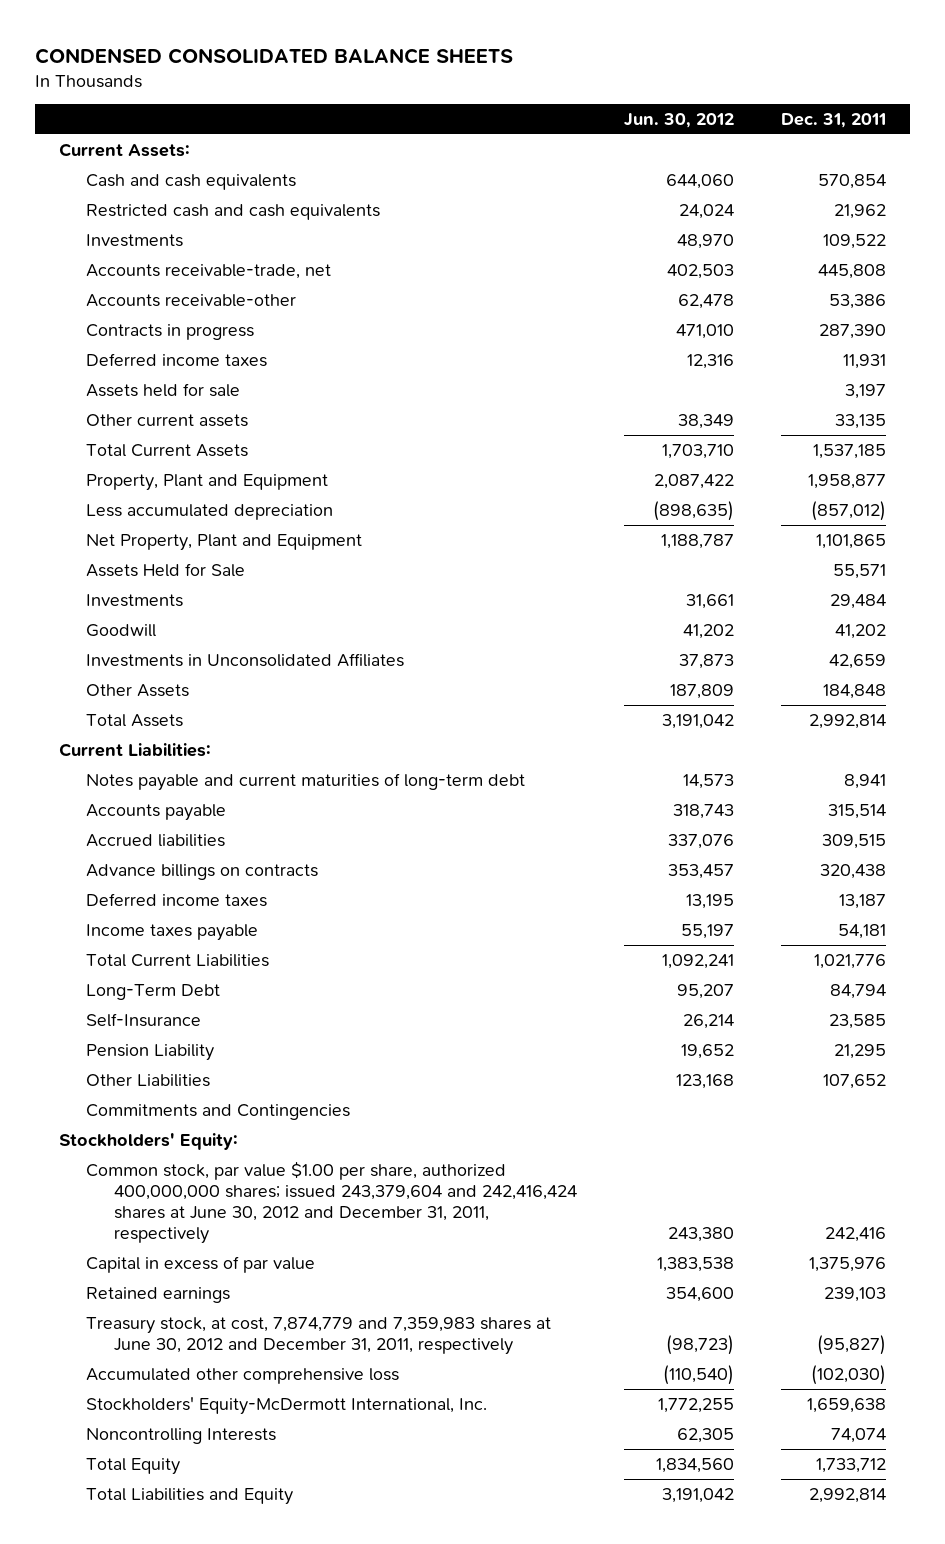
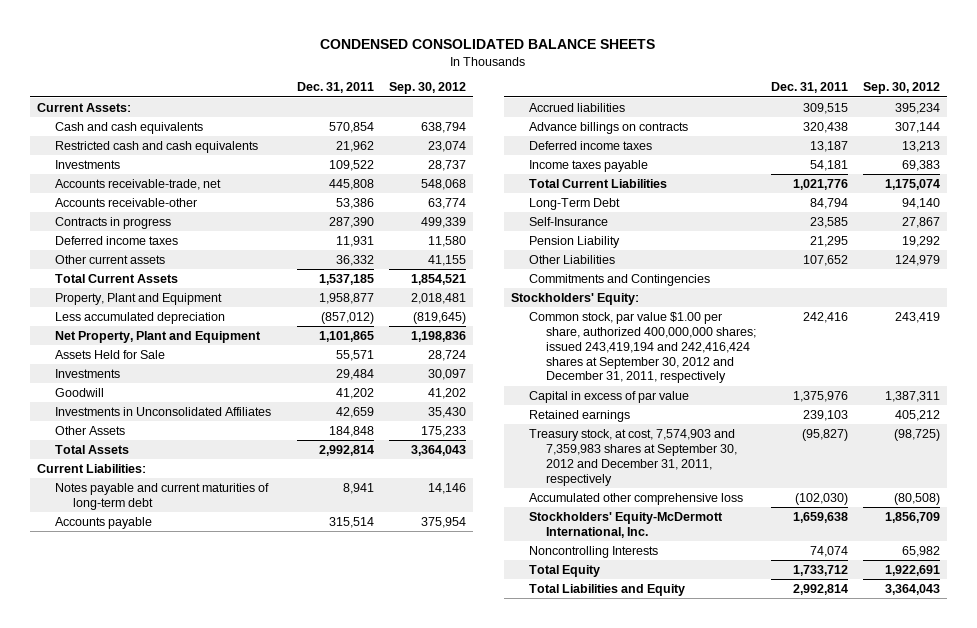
[624,113,735,129] Jun. 30, 2012 -> none
none -> [388,82,466,95] Sep. 30, 2012
[86,382,241,397] Assets held for sale -> none
[835,413,887,429] 33,135 -> [336,254,375,266] 36,332
[86,1160,578,1245] Common stock, par value $1.00 per share, authorized 400,000,000 shares; issued 243,379,604 and 242,416,424 shares at June 30, 2012 and December 31, 2011, respectively -> [528,311,757,384] Common stock, par value $1.00 per share, authorized 400,000,000 shares; issued 243,419,194 and 242,416,424 shares at September 30, 2012 and December 31, 2011, respectively
[86,1316,552,1355] Treasury stock, at cost, 7,874,779 and 7,359,983 shares at June 30, 2012 and December 31, 2011, respectively -> [528,428,738,486] Treasury stock, at cost, 7,574,903 and 7,359,983 shares at September 30, 2012 and December 31, 2011, respectively

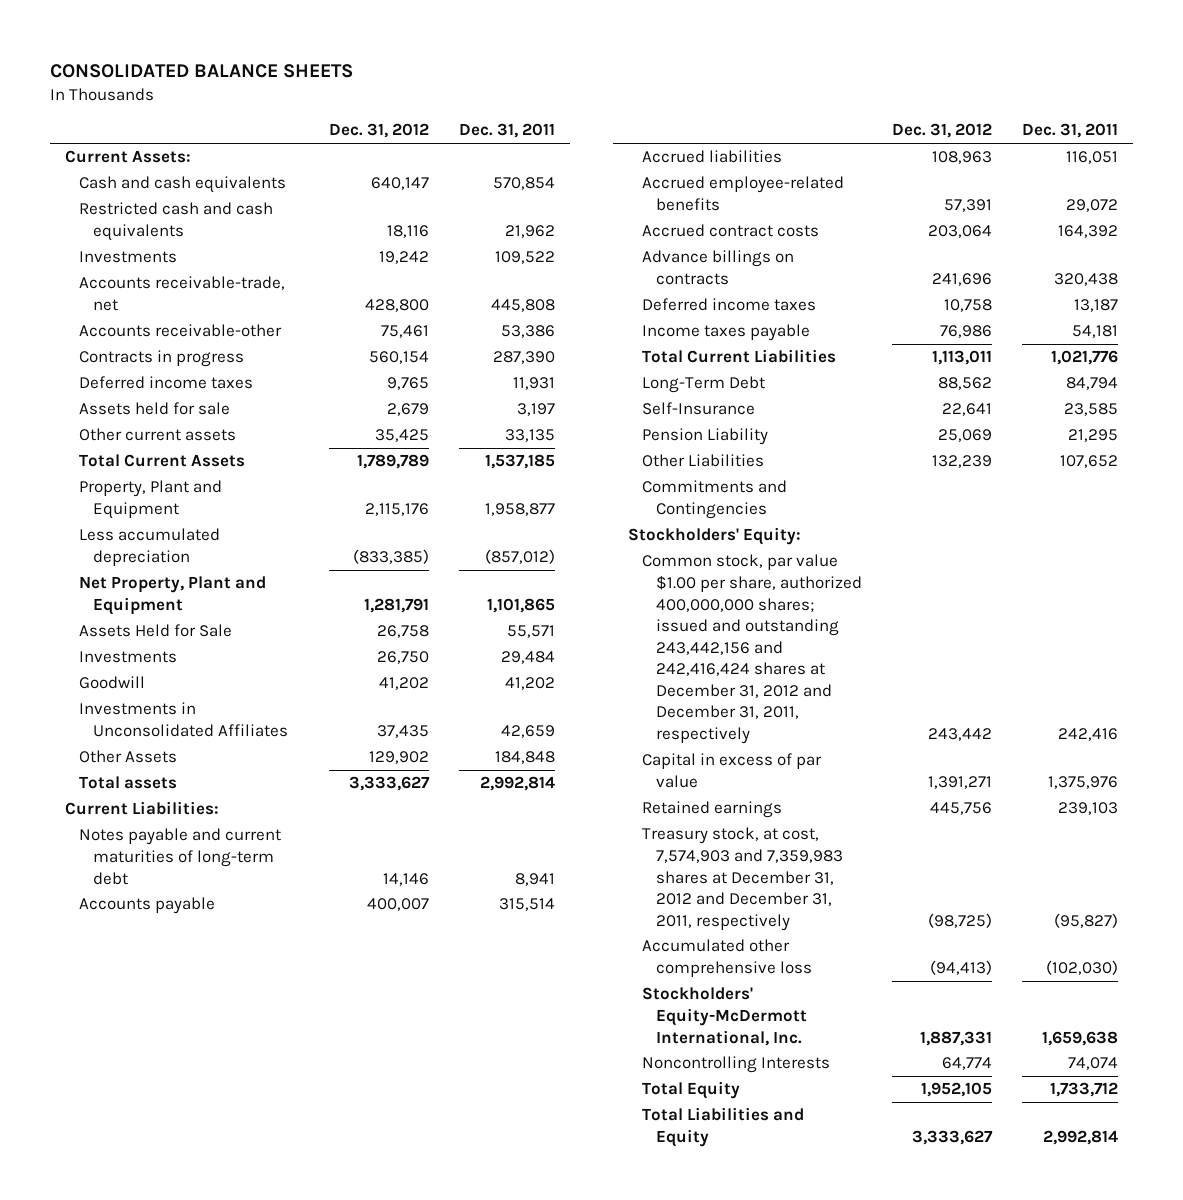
[320,39,656,50] CONDENSED CONSOLIDATED BALANCE SHEETS -> [50,63,354,78] CONSOLIDATED BALANCE SHEETS
[388,82,466,95] Sep. 30, 2012 -> none
none -> [329,123,430,139] Dec. 31, 2012
none -> [79,402,231,416] Assets held for sale
[336,254,375,266] 36,332 -> [505,429,556,443] 33,135
[54,444,129,454] Total Assets -> [79,776,178,790] Total assets
[802,102,848,114] 309,515 -> [1066,151,1119,165] 116,051
none -> [642,176,845,212] Accrued employee-related benefits
none -> [642,224,820,238] Accrued contract costs
[528,311,757,384] Common stock, par value $1.00 per share, authorized 400,000,000 shares; issued 243,419,194 and 242,416,424 shares at September 30, 2012 and December 31, 2011, respectively -> [642,554,863,744] Common stock, par value $1.00 per share, authorized 400,000,000 shares; issued and outstanding 243,442,156 and 242,416,424 shares at December 31, 2012 and December 31, 2011, respectively
[528,428,738,486] Treasury stock, at cost, 7,574,903 and 7,359,983 shares at September 30, 2012 and December 31, 2011, respectively -> [642,827,844,931] Treasury stock, at cost, 7,574,903 and 7,359,983 shares at December 31, 2012 and December 31, 2011, respectively

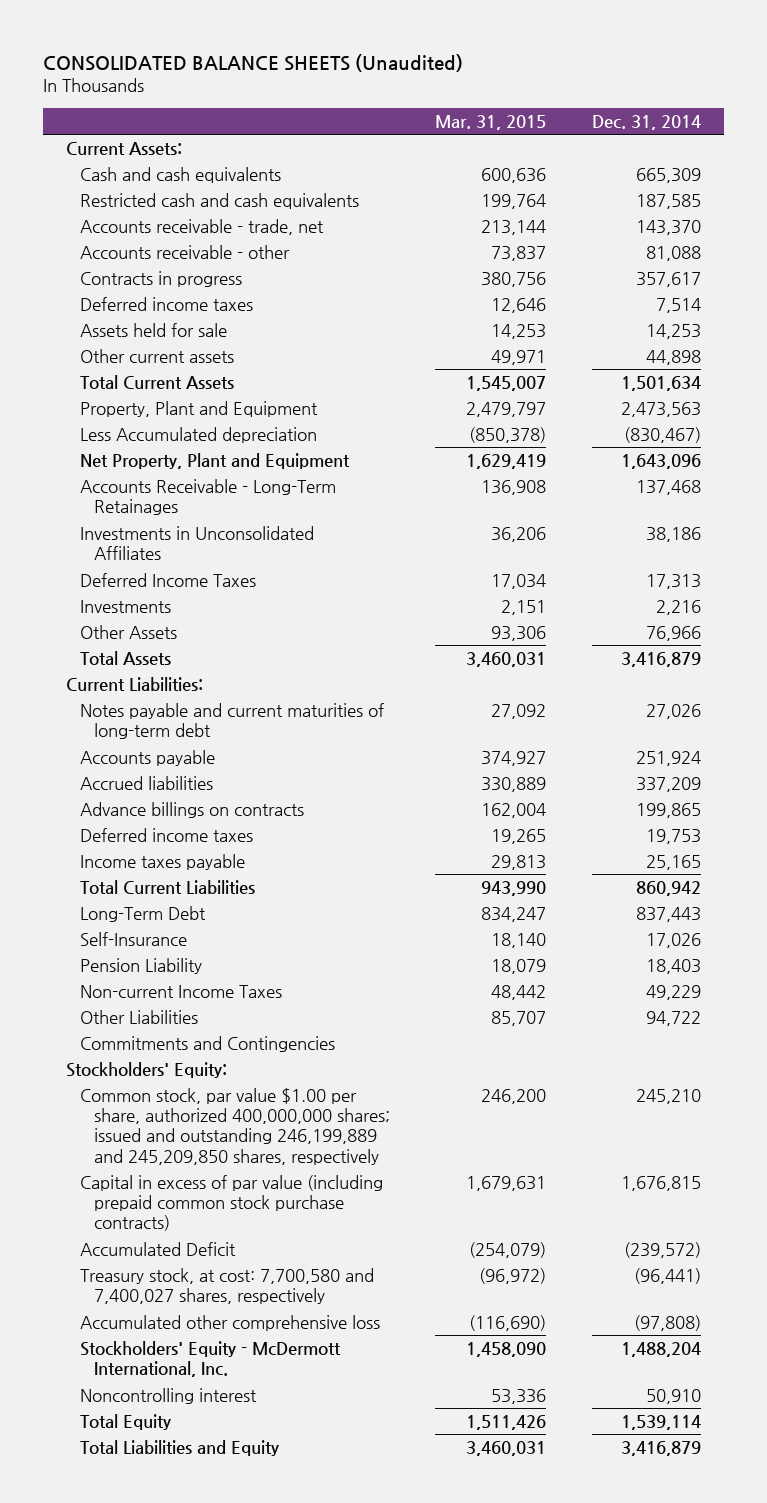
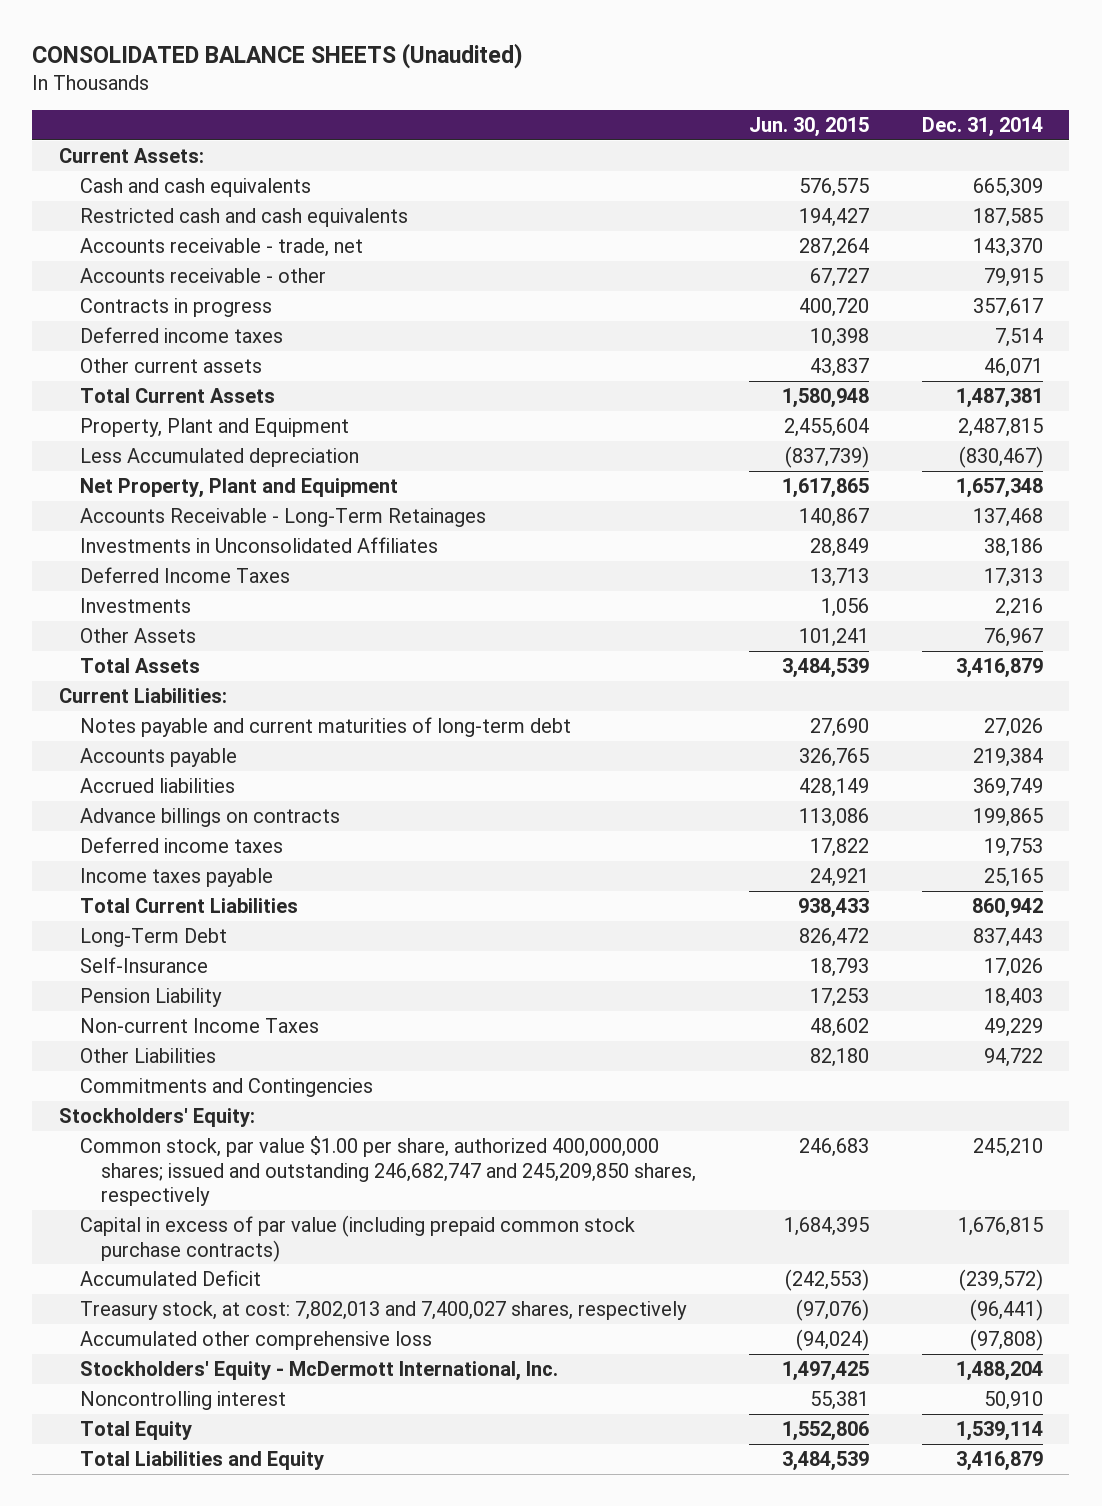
[435,114,547,130] Mar. 31, 2015 -> none
none -> [749,117,870,138] Jun. 30, 2015
[646,245,702,261] 81,088 -> [983,267,1043,287] 79,915
[80,322,228,337] Assets held for sale -> none
[646,349,702,365] 44,898 -> [983,357,1043,377] 46,071
[621,375,702,391] 1,501,634 -> [955,387,1043,408] 1,487,381
[621,401,702,417] 2,473,563 -> [957,417,1043,437] 2,487,815
[621,453,702,469] 1,643,096 -> [955,477,1043,498] 1,657,348
[646,625,702,641] 76,966 -> [983,627,1043,647] 76,967
[636,750,702,766] 251,924 -> [972,747,1043,767] 219,384
[636,776,702,792] 337,209 -> [972,777,1043,797] 369,749
[80,1087,390,1165] Common stock, par value $1.00 per share, authorized 400,000,000 shares; issued and outstanding 246,199,889 and 245,209,850 shares, respectively -> [79,1135,697,1207] Common stock, par value $1.00 per share, authorized 400,000,000 shares; issued and outstanding 246,682,747 and 245,209,850 shares, respectively
[80,1267,375,1305] Treasury stock, at cost: 7,700,580 and 7,400,027 shares, respectively -> [79,1300,687,1320] Treasury stock, at cost: 7,802,013 and 7,400,027 shares, respectively

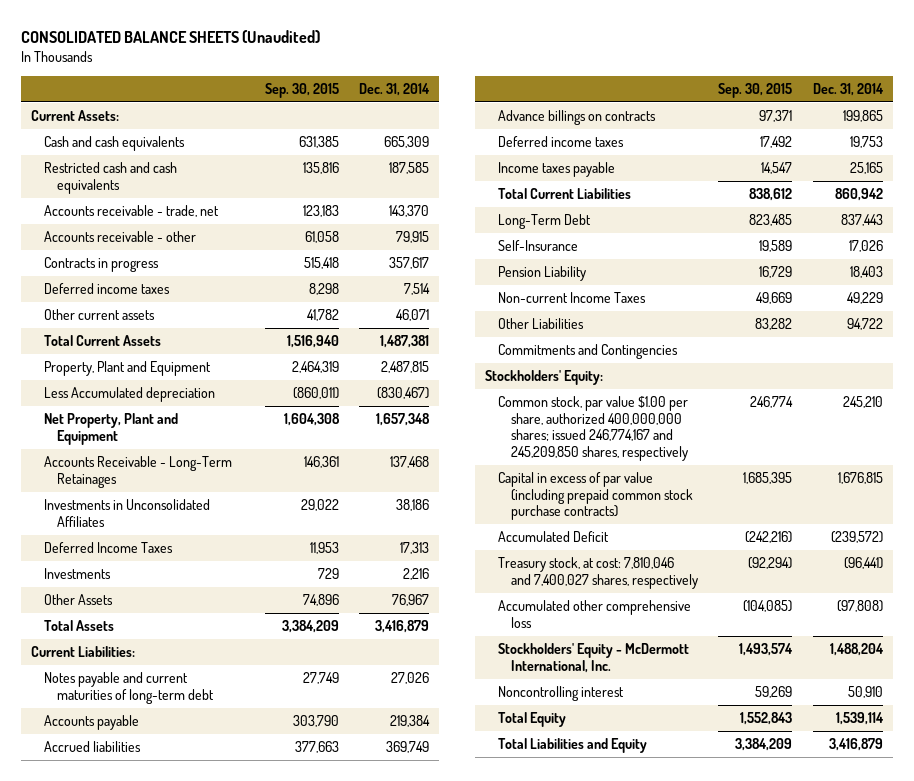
[749,117,870,138] Jun. 30, 2015 -> none
none -> [264,82,339,98] Sep. 30, 2015
[79,1135,697,1207] Common stock, par value $1.00 per share, authorized 400,000,000 shares; issued and outstanding 246,682,747 and 245,209,850 shares, respectively -> [497,396,688,461] Common stock, par value $1.00 per share, authorized 400,000,000 shares; issued 246,774,167 and 245,209,850 shares, respectively
[79,1300,687,1320] Treasury stock, at cost: 7,802,013 and 7,400,027 shares, respectively -> [497,557,698,589] Treasury stock, at cost: 7,810,046 and 7,400,027 shares, respectively

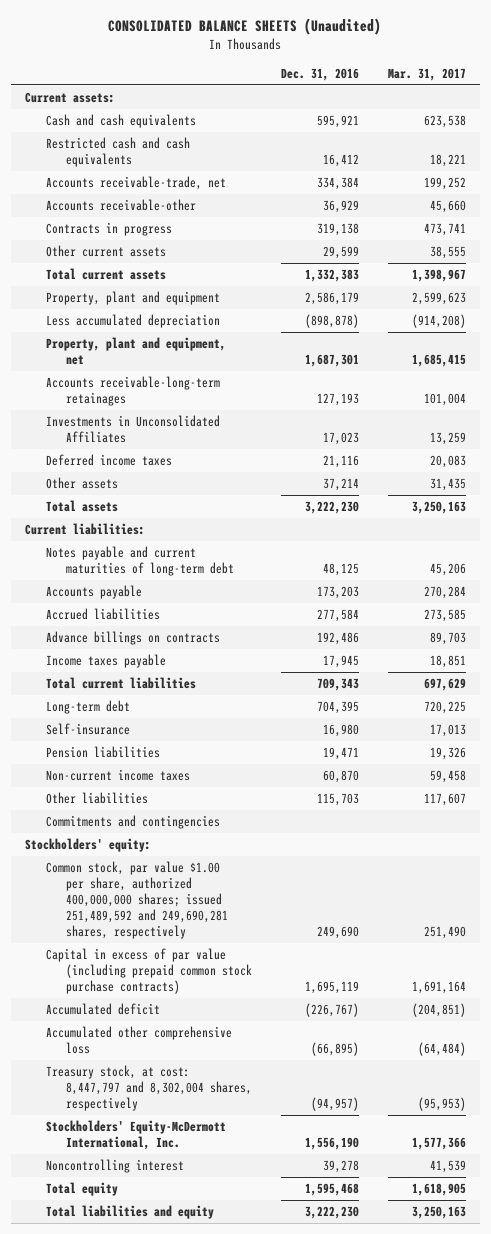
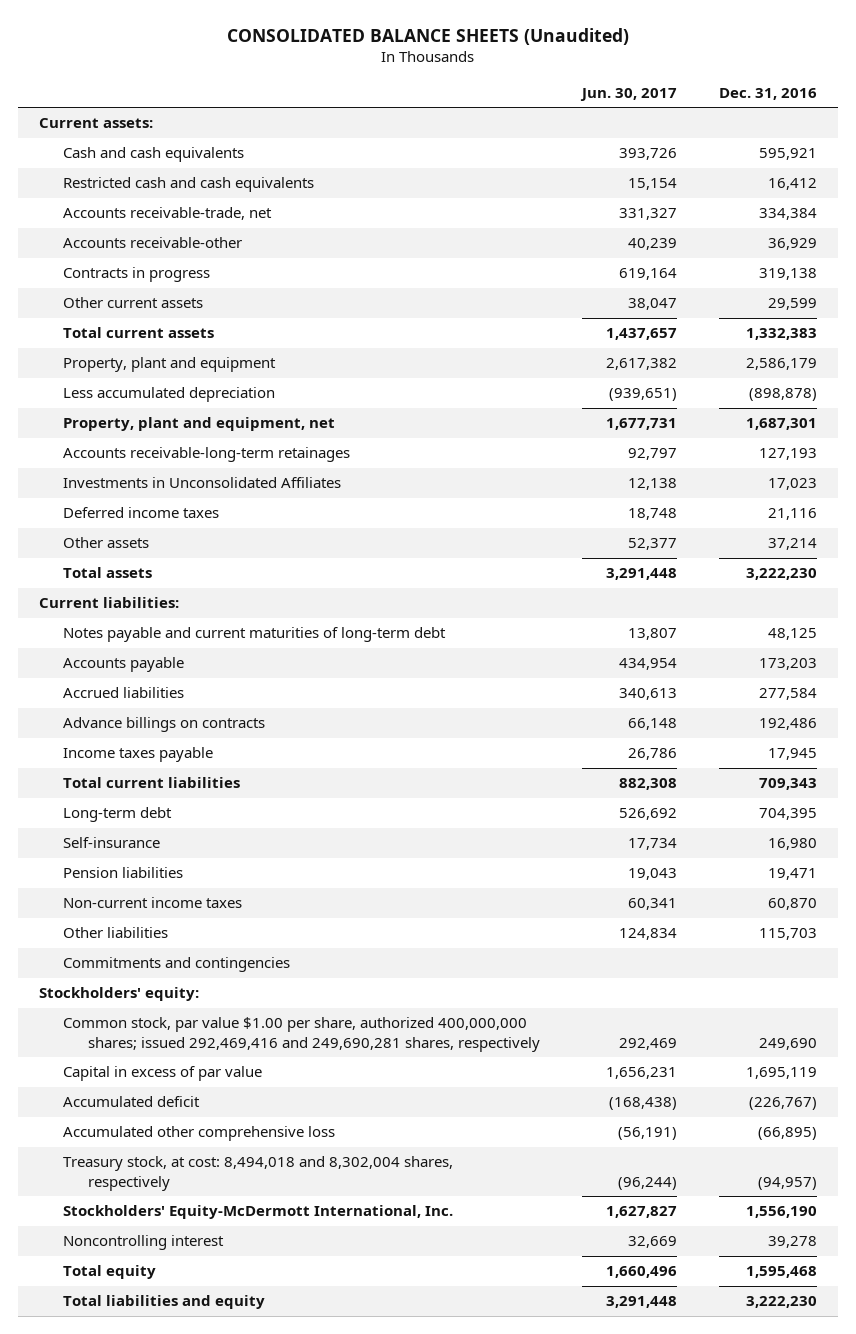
[387,67,466,81] Mar. 31, 2017 -> none
none -> [579,87,677,101] Jun. 30, 2017
[45,861,229,939] Common stock, par value $1.00 per share, authorized 400,000,000 shares; issued 251,489,592 and 249,690,281 shares, respectively -> [63,1017,540,1052] Common stock, par value $1.00 per share, authorized 400,000,000 shares; issued 292,469,416 and 249,690,281 shares, respectively
[45,948,253,994] Capital in excess of par value (including prepaid common stock purchase contracts) -> [63,1066,263,1082] Capital in excess of par value
[45,1065,253,1111] Treasury stock, at cost: 8,447,797 and 8,302,004 shares, respectively -> [63,1156,454,1191] Treasury stock, at cost: 8,494,018 and 8,302,004 shares, respectively

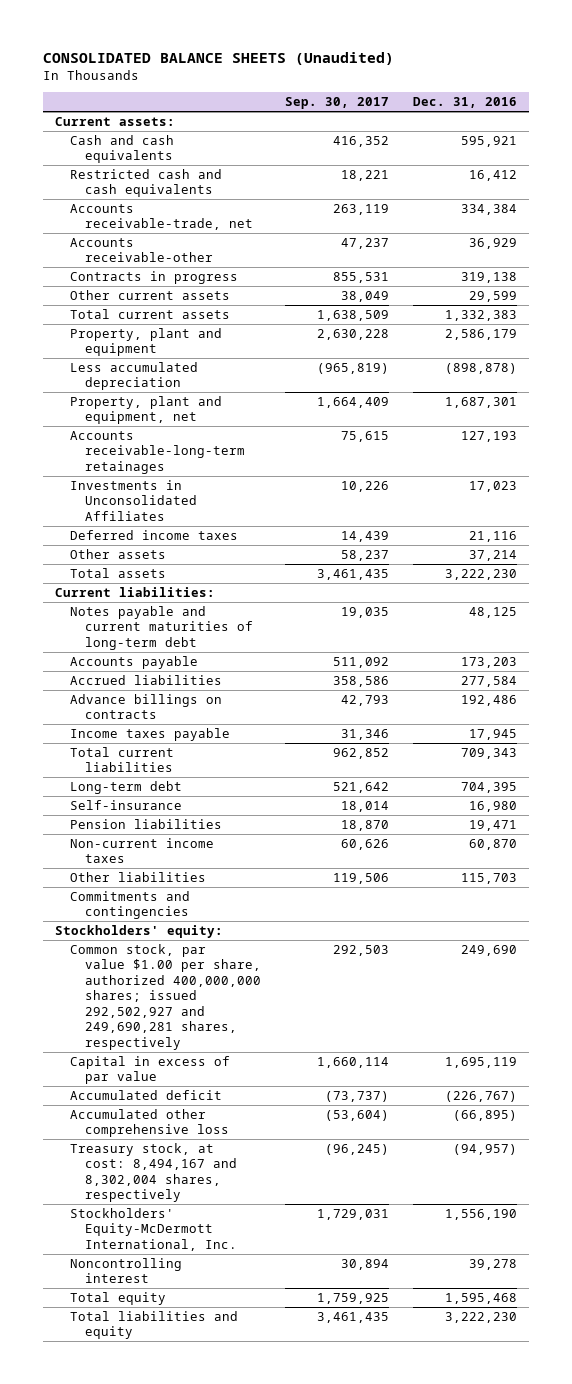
[579,87,677,101] Jun. 30, 2017 -> none
none -> [285,97,390,110] Sep. 30, 2017
[63,1017,540,1052] Common stock, par value $1.00 per share, authorized 400,000,000 shares; issued 292,469,416 and 249,690,281 shares, respectively -> [70,943,262,1050] Common stock, par value $1.00 per share, authorized 400,000,000 shares; issued 292,502,927 and 249,690,281 shares, respectively
[63,1156,454,1191] Treasury stock, at cost: 8,494,018 and 8,302,004 shares, respectively -> [70,1142,238,1203] Treasury stock, at cost: 8,494,167 and 8,302,004 shares, respectively

